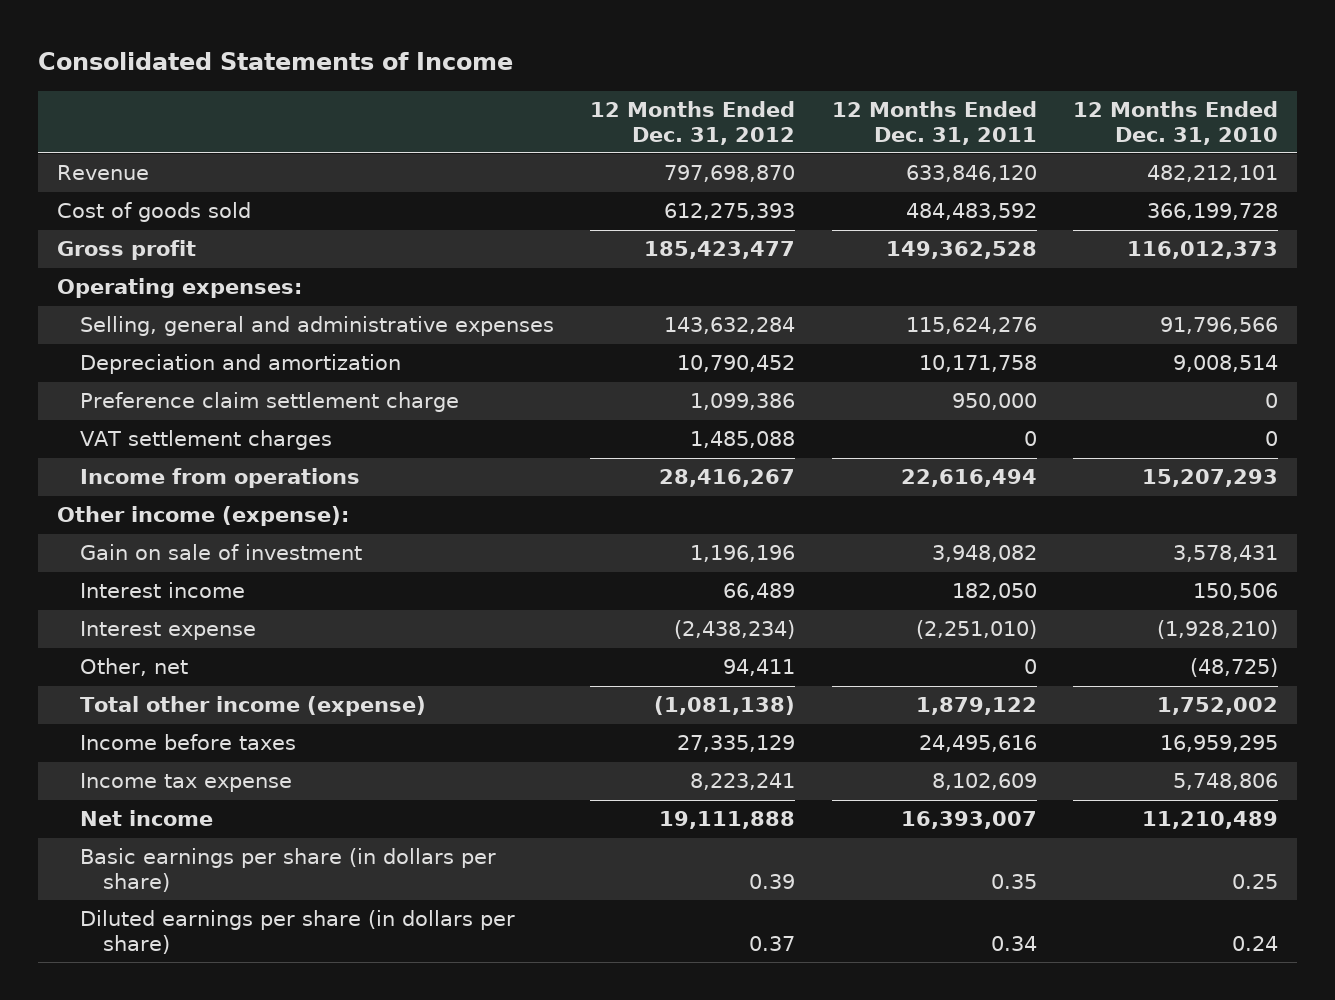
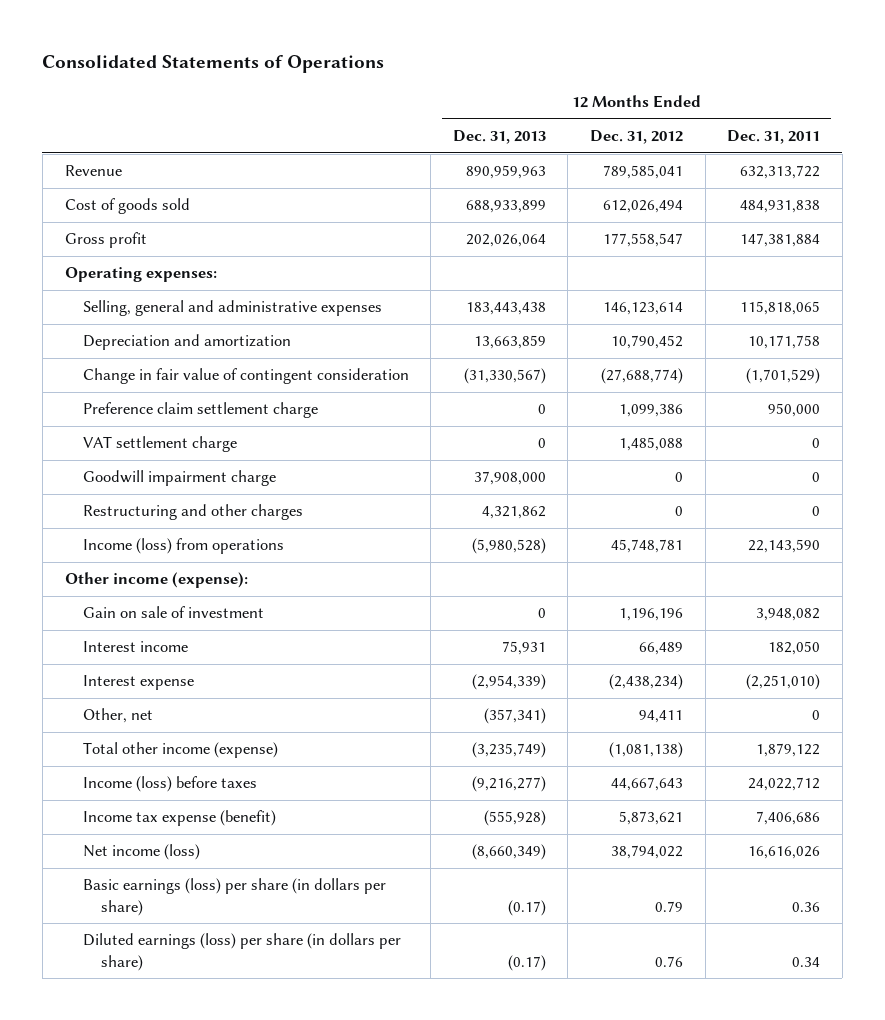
[38,52,514,71] Consolidated Statements of Income -> [42,55,385,74] Consolidated Statements of Operations
[1073,101,1279,145] 12 Months Ended Dec. 31, 2010 -> none
none -> [452,130,546,145] Dec. 31, 2013
[664,165,796,183] 797,698,870 -> [603,165,684,180] 789,585,041
[905,165,1037,183] 633,846,120 -> [740,165,821,180] 632,313,722
[664,203,796,221] 612,275,393 -> [603,200,684,214] 612,026,494
[905,203,1037,221] 484,483,592 -> [740,200,821,214] 484,931,838
[644,241,796,260] 185,423,477 -> [603,233,684,248] 177,558,547
[885,241,1037,260] 149,362,528 -> [740,233,821,248] 147,381,884
[664,317,796,335] 143,632,284 -> [603,302,684,316] 146,123,614
[905,317,1037,335] 115,624,276 -> [740,301,821,316] 115,818,065
none -> [82,368,409,385] Change in fair value of contingent consideration
[80,430,333,451] VAT settlement charges -> [82,436,237,453] VAT settlement charge
none -> [82,470,276,487] Goodwill impairment charge
none -> [82,504,303,521] Restructuring and other charges
[80,468,361,489] Income from operations -> [82,538,284,555] Income (loss) from operations
[659,469,796,488] 28,416,267 -> [611,539,684,554] 45,748,781
[900,469,1037,488] 22,616,494 -> [748,539,821,554] 22,143,590
[80,734,297,751] Income before taxes -> [82,776,257,793] Income (loss) before taxes
[677,735,796,753] 27,335,129 -> [611,777,684,792] 44,667,643
[918,735,1037,753] 24,495,616 -> [748,777,821,792] 24,022,712
[80,773,293,793] Income tax expense -> [82,810,276,827] Income tax expense (benefit)
[690,773,796,791] 8,223,241 -> [619,811,684,826] 5,873,621
[931,773,1037,791] 8,102,609 -> [756,811,821,826] 7,406,686
[80,810,214,827] Net income -> [82,844,200,861] Net income (loss)
[659,811,796,830] 19,111,888 -> [611,845,684,860] 38,794,022
[900,811,1037,830] 16,393,007 -> [748,846,821,860] 16,616,026
[80,848,497,892] Basic earnings per share (in dollars per share) -> [82,878,386,916] Basic earnings (loss) per share (in dollars per share)
[749,873,796,889] 0.39 -> [655,900,684,912] 0.79
[990,873,1037,889] 0.35 -> [792,901,821,912] 0.36
[80,910,516,954] Diluted earnings per share (in dollars per share) -> [82,933,401,971] Diluted earnings (loss) per share (in dollars per share)
[749,935,796,951] 0.37 -> [655,955,684,967] 0.76

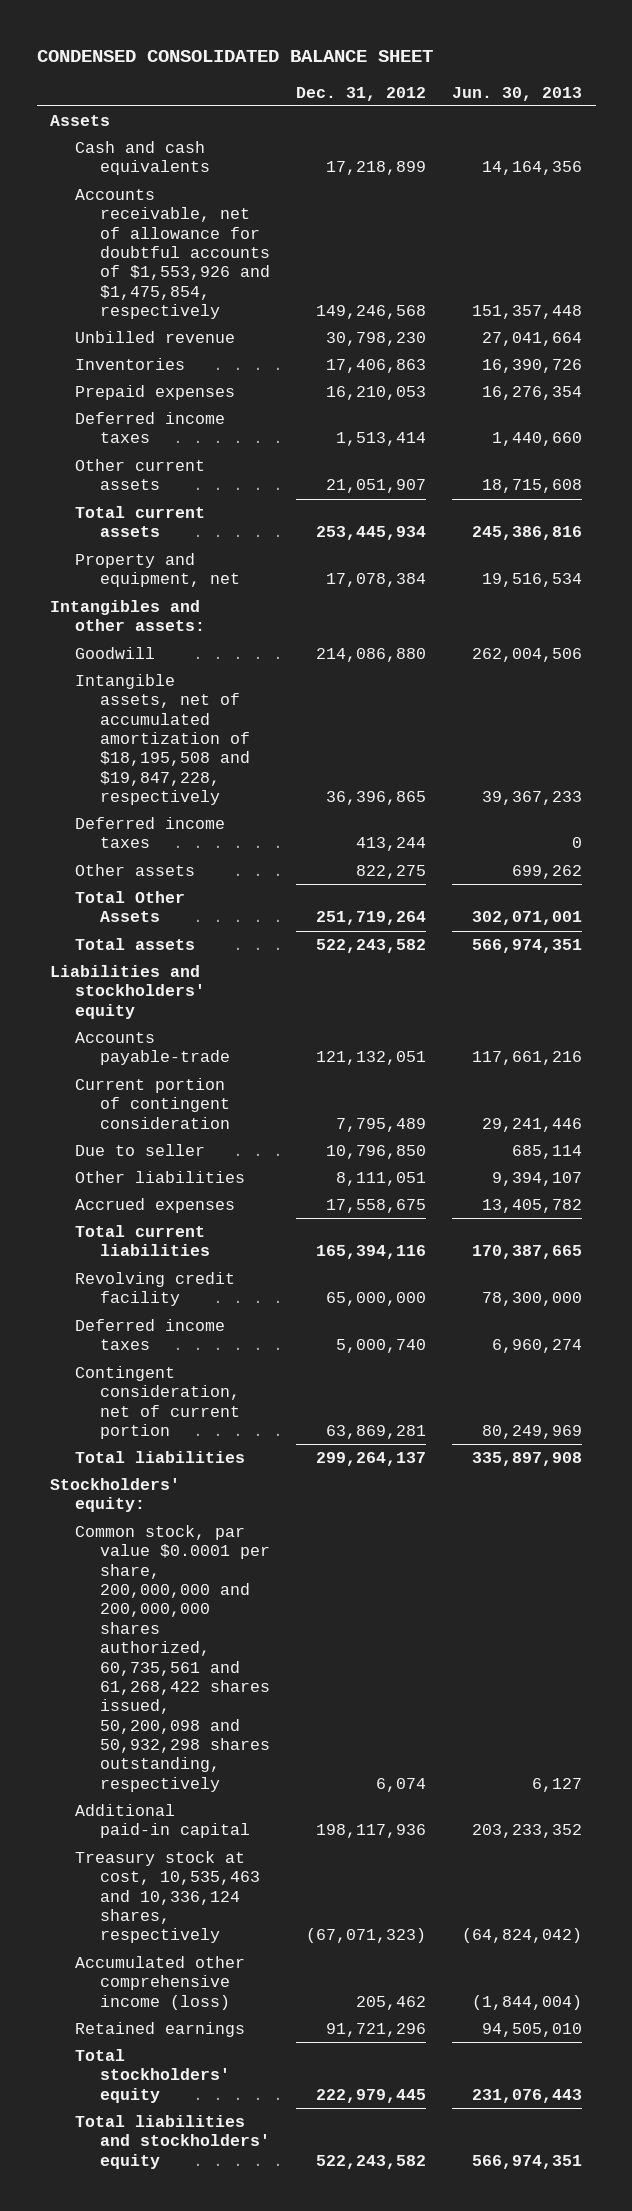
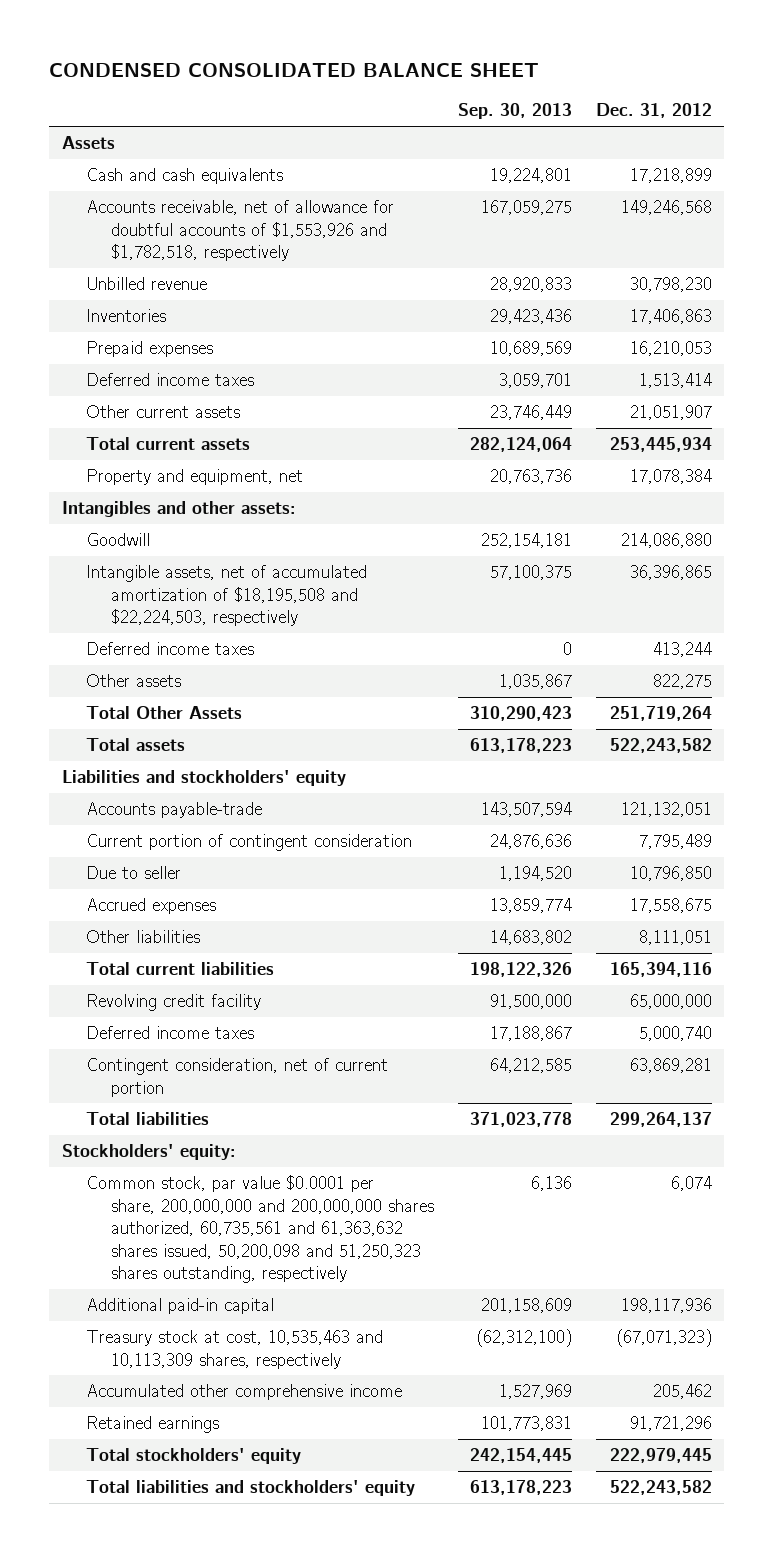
[452,86,583,101] Jun. 30, 2013 -> none
none -> [458,103,573,120] Sep. 30, 2013
[74,189,270,320] Accounts receivable, net of allowance for doubtful accounts of $1,553,926 and $1,475,854, respectively -> [86,199,395,262] Accounts receivable, net of allowance for doubtful accounts of $1,553,926 and $1,782,518, respectively
[74,674,250,806] Intangible assets, net of accumulated amortization of $18,195,508 and $19,847,228, respectively -> [86,564,368,627] Intangible assets, net of accumulated amortization of $18,195,508 and $22,224,503, respectively
[74,1171,245,1184] Other liabilities -> [86,929,201,943] Other liabilities
[74,1525,270,1792] Common stock, par value $0.0001 per share, 200,000,000 and 200,000,000 shares authorized, 60,735,561 and 61,268,422 shares issued, 50,200,098 and 50,932,298 shares outstanding, respectively -> [86,1174,435,1284] Common stock, par value $0.0001 per share, 200,000,000 and 200,000,000 shares authorized, 60,735,561 and 61,363,632 shares issued, 50,200,098 and 51,250,323 shares outstanding, respectively
[74,1851,260,1944] Treasury stock at cost, 10,535,463 and 10,336,124 shares, respectively -> [86,1329,384,1369] Treasury stock at cost, 10,535,463 and 10,113,309 shares, respectively
[74,1956,245,2010] Accumulated other comprehensive income (loss) -> [86,1383,403,1400] Accumulated other comprehensive income

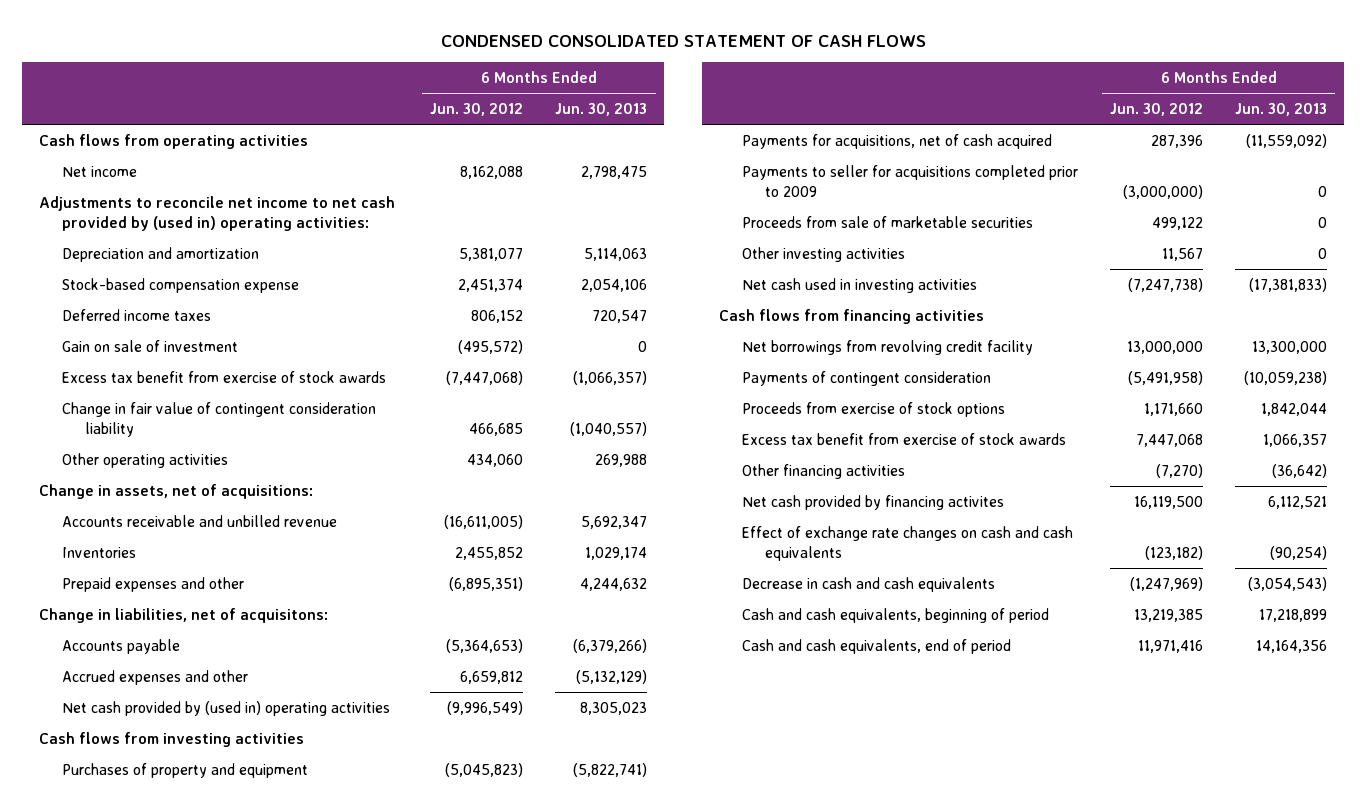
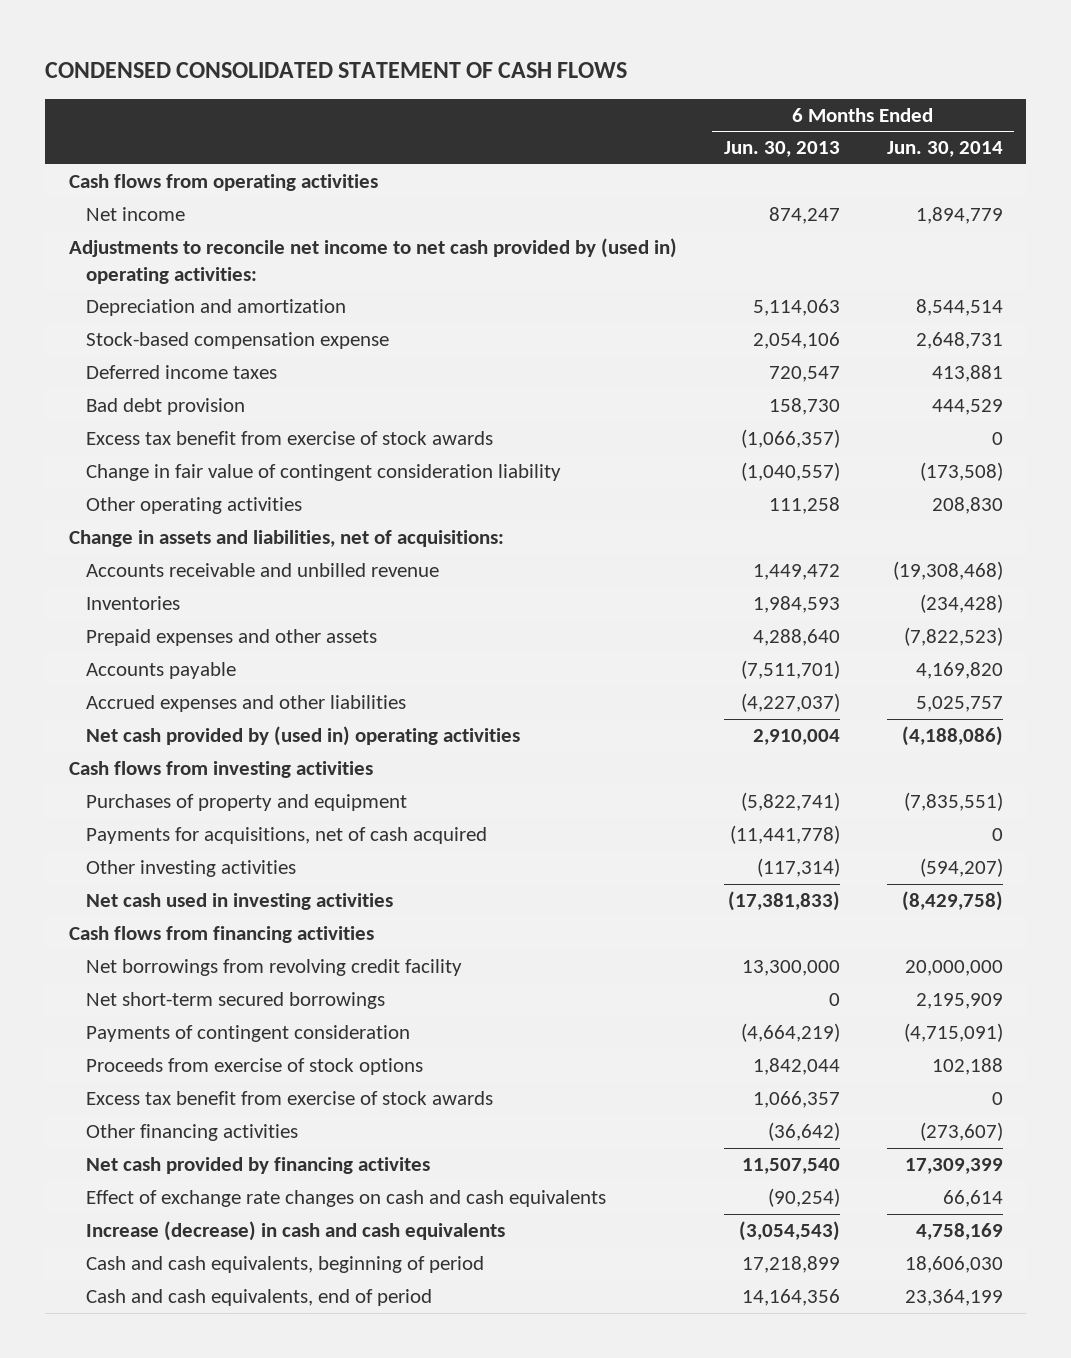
[430,102,524,116] Jun. 30, 2012 -> none
none -> [886,141,1003,158] Jun. 30, 2014
[581,165,648,179] 2,798,475 -> [768,207,840,225] 874,247
[61,339,238,352] Gain on sale of investment -> none
none -> [86,398,246,416] Bad debt provision
[38,607,328,623] Change in liabilities, net of acquisitons: -> none
[595,453,648,467] 269,988 -> [768,497,840,515] 111,258
[38,483,313,499] Change in assets, net of acquisitions: -> [68,530,504,548] Change in assets and liabilities, net of acquisitions:
[581,515,648,529] 5,692,347 -> [752,564,840,581] 1,449,472
[585,546,648,560] 1,029,174 -> [752,596,840,614] 1,984,593
[61,576,244,592] Prepaid expenses and other -> [86,629,378,647] Prepaid expenses and other assets
[580,577,648,591] 4,244,632 -> [752,629,840,647] 4,288,640
[573,638,648,653] (6,379,266) -> [740,660,840,680] (7,511,701)
[61,669,248,685] Accrued expenses and other -> [86,695,407,713] Accrued expenses and other liabilities
[576,669,648,684] (5,132,129) -> [740,693,840,713] (4,227,037)
[580,701,648,715] 8,305,023 -> [752,729,840,746] 2,910,004
[741,164,1078,197] Payments to seller for acquisitions completed prior to 2009 -> none
[741,215,1033,228] Proceeds from sale of marketable securities -> none
[1246,133,1328,148] (11,559,092) -> [729,825,840,845] (11,441,778)
[1318,247,1328,259] 0 -> [756,858,840,878] (117,314)
none -> [86,992,386,1010] Net short-term secured borrowings
[1244,370,1328,385] (10,059,238) -> [740,1023,840,1043] (4,664,219)
[1268,495,1328,509] 6,112,521 -> [741,1158,840,1175] 11,507,540
[741,576,995,592] Decrease in cash and cash equivalents -> [86,1221,506,1242] Increase (decrease) in cash and cash equivalents

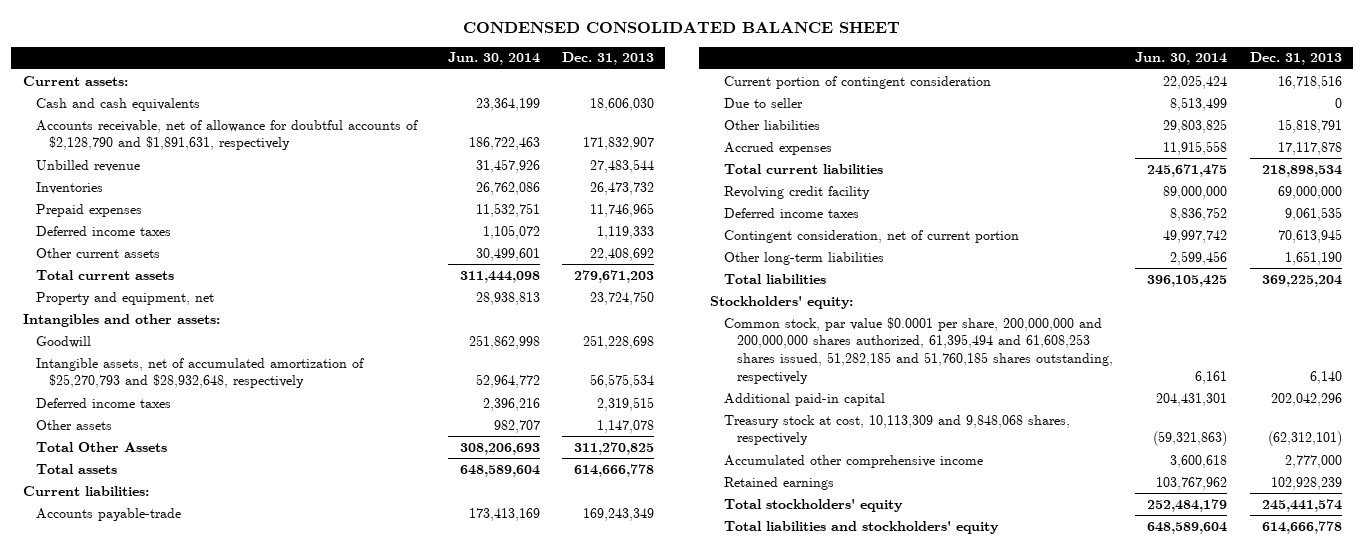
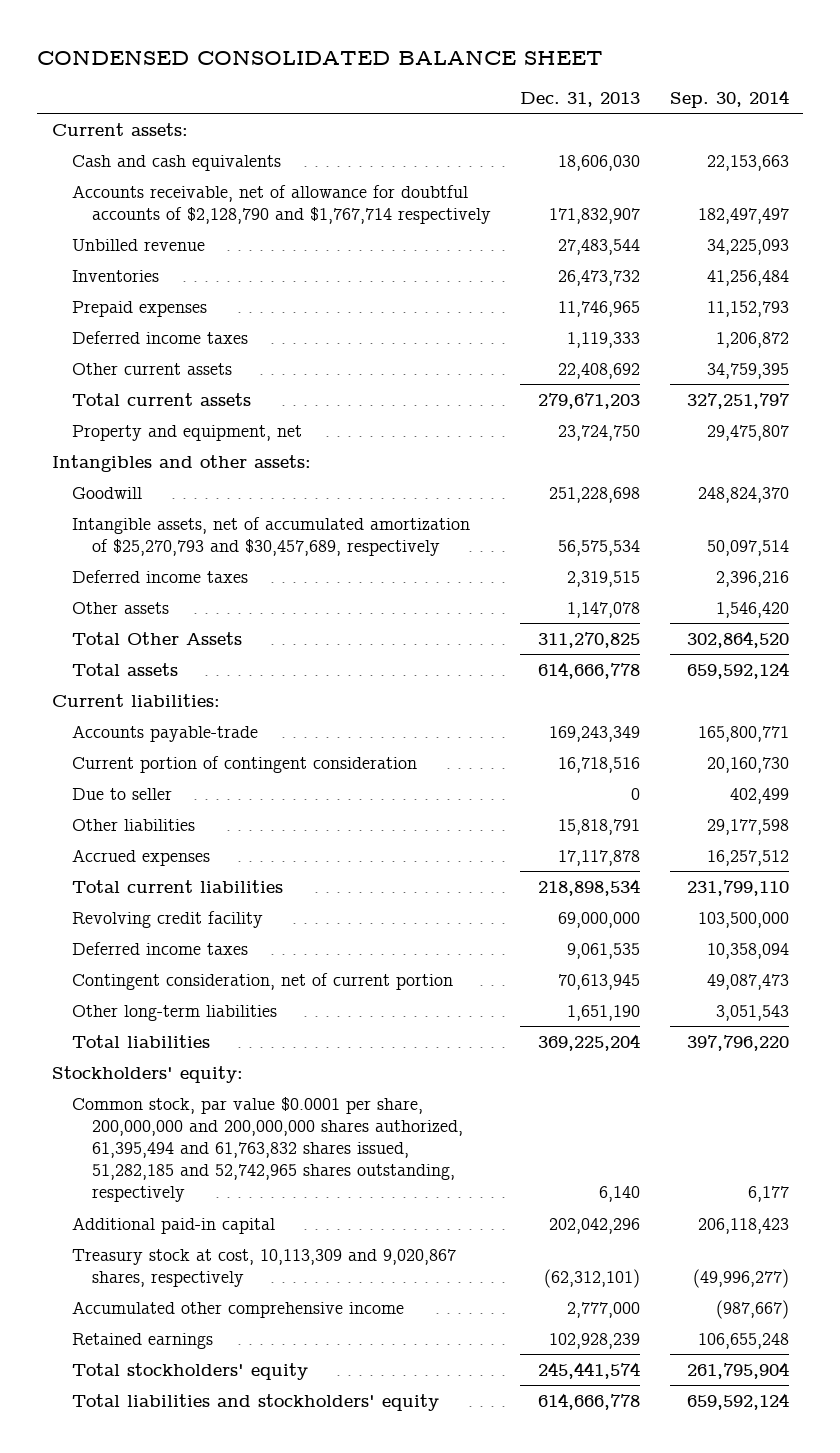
[447,52,540,66] Jun. 30, 2014 -> none
none -> [669,90,789,109] Sep. 30, 2014
[35,119,418,151] Accounts receivable, net of allowance for doubtful accounts of $2,128,790 and $1,891,631, respectively -> [71,184,492,224] Accounts receivable, net of allowance for doubtful accounts of $2,128,790 and $1,767,714 respectively
[35,357,364,389] Intangible assets, net of accumulated amortization of $25,270,793 and $28,932,648, respectively -> [71,516,470,556] Intangible assets, net of accumulated amortization of $25,270,793 and $30,457,689, respectively
[723,316,1114,384] Common stock, par value $0.0001 per share, 200,000,000 and 200,000,000 shares authorized, 61,395,494 and 61,608,253 shares issued, 51,282,185 and 51,760,185 shares outstanding, respectively -> [71,1096,464,1203] Common stock, par value $0.0001 per share, 200,000,000 and 200,000,000 shares authorized, 61,395,494 and 61,763,832 shares issued, 51,282,185 and 52,742,965 shares outstanding, respectively
[723,414,1070,446] Treasury stock at cost, 10,113,309 and 9,848,068 shares, respectively -> [71,1248,456,1287] Treasury stock at cost, 10,113,309 and 9,020,867 shares, respectively

